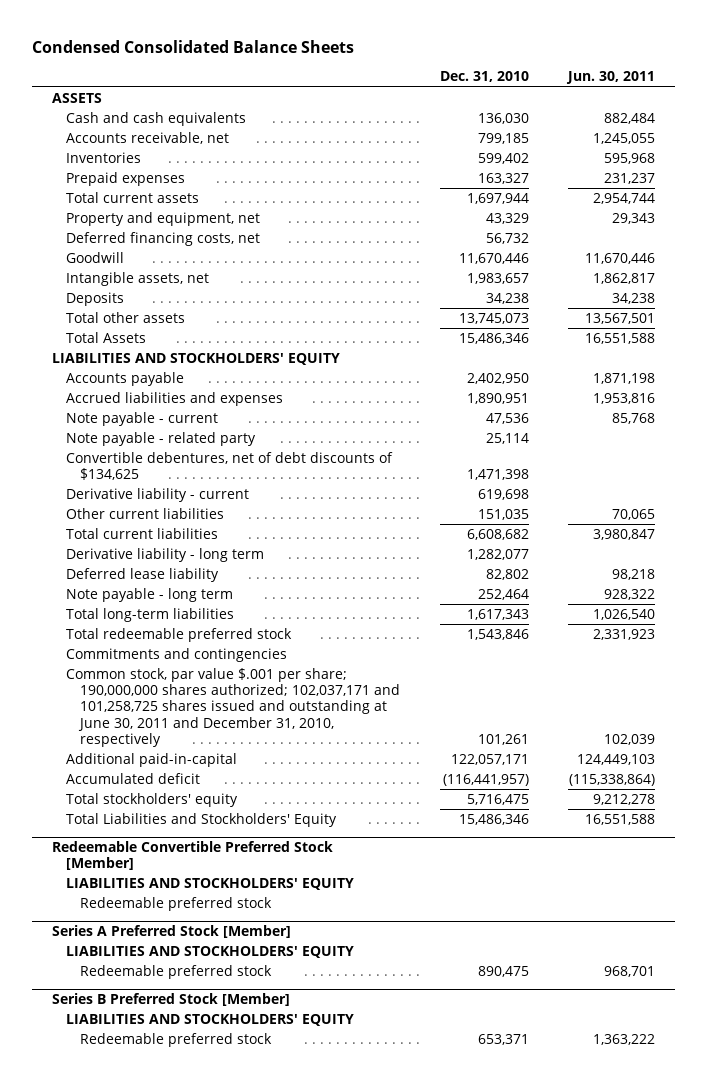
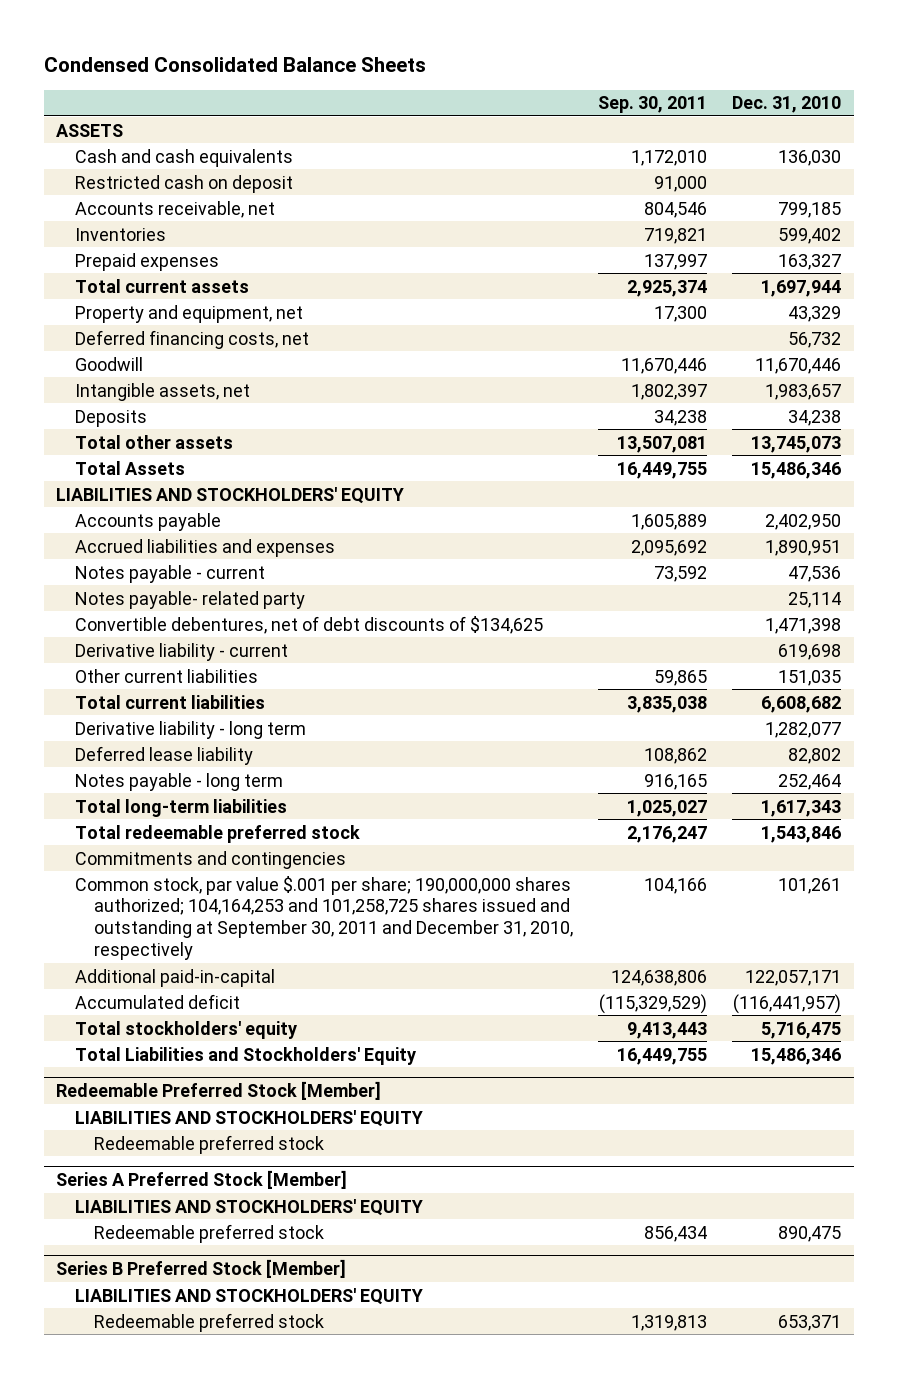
[566,71,656,85] Jun. 30, 2011 -> none
none -> [598,96,708,114] Sep. 30, 2011
none -> [75,174,294,193] Restricted cash on deposit
[65,411,218,426] Note payable - current -> [75,564,266,583] Notes payable - current
[65,431,256,446] Note payable - related party -> [75,590,306,609] Notes payable- related party
[65,587,233,602] Note payable - long term -> [75,772,284,791] Notes payable - long term
[65,667,400,748] Common stock, par value $.001 per share; 190,000,000 shares authorized; 102,037,171 and 101,258,725 shares issued and outstanding at June 30, 2011 and December 31, 2010, respectively -> [75,875,573,960] Common stock, par value $.001 per share; 190,000,000 shares authorized; 104,164,253 and 101,258,725 shares issued and outstanding at September 30, 2011 and December 31, 2010, respectively
[51,840,333,871] Redeemable Convertible Preferred Stock [Member] -> [56,1081,382,1101] Redeemable Preferred Stock [Member]

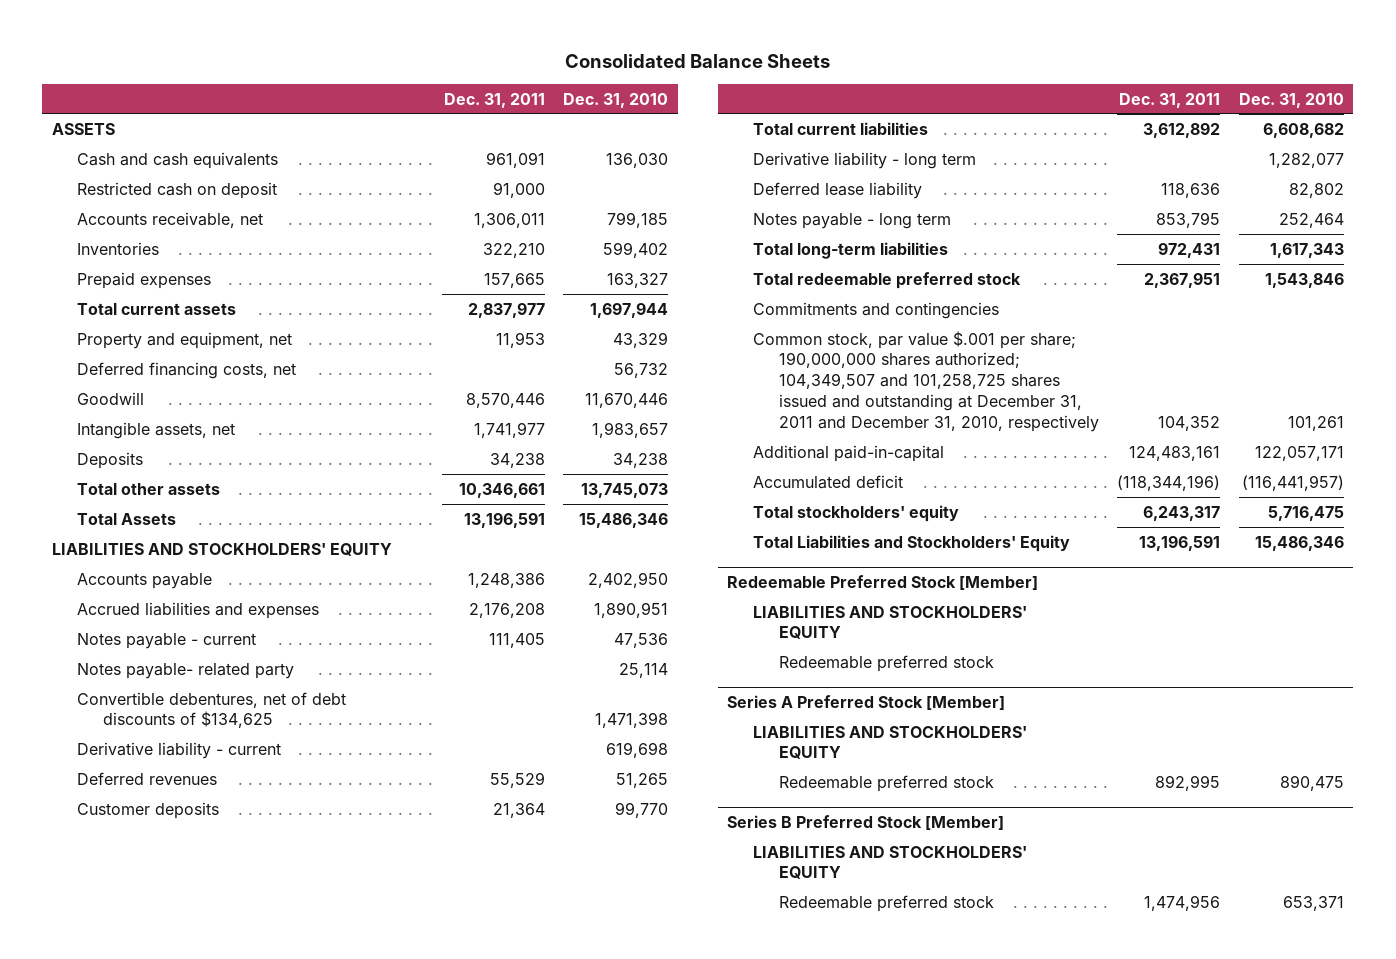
[43,56,426,72] Condensed Consolidated Balance Sheets -> [564,53,830,68] Consolidated Balance Sheets
[598,96,708,114] Sep. 30, 2011 -> none
none -> [443,92,545,108] Dec. 31, 2011
[75,668,259,683] Other current liabilities -> none
none -> [77,771,218,785] Deferred revenues
none -> [77,801,220,819] Customer deposits
[75,875,573,960] Common stock, par value $.001 per share; 190,000,000 shares authorized; 104,164,253 and 101,258,725 shares issued and outstanding at September 30, 2011 and December 31, 2010, respectively -> [753,330,1099,432] Common stock, par value $.001 per share; 190,000,000 shares authorized; 104,349,507 and 101,258,725 shares issued and outstanding at December 31, 2011 and December 31, 2010, respectively

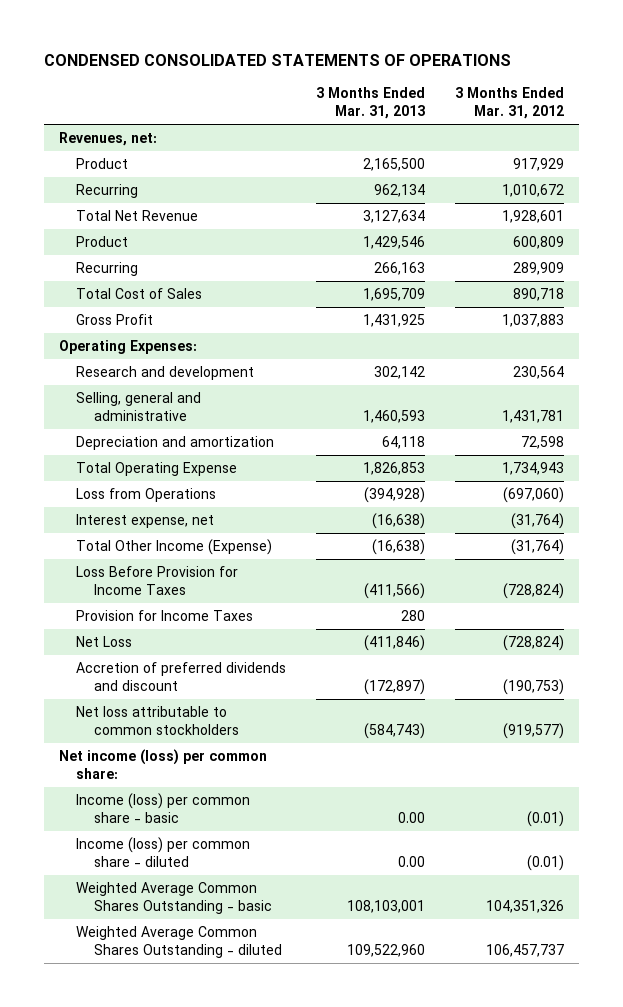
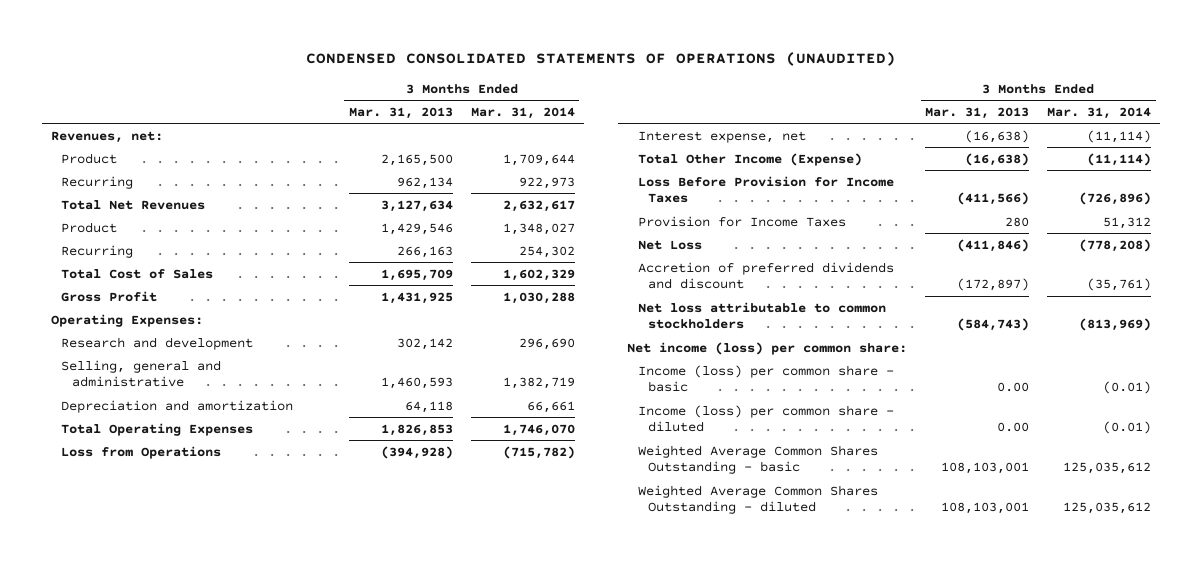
[44,53,512,66] CONDENSED CONSOLIDATED STATEMENTS OF OPERATIONS -> [306,52,897,67] CONDENSED CONSOLIDATED STATEMENTS OF OPERATIONS (UNAUDITED)
[454,87,564,120] 3 Months Ended Mar. 31, 2012 -> none
none -> [470,106,575,119] Mar. 31, 2014
[76,210,199,222] Total Net Revenue -> [61,199,206,210] Total Net Revenues
[76,462,238,477] Total Operating Expense -> [61,422,254,436] Total Operating Expenses
[347,944,426,958] 109,522,960 -> [941,502,1030,515] 108,103,001

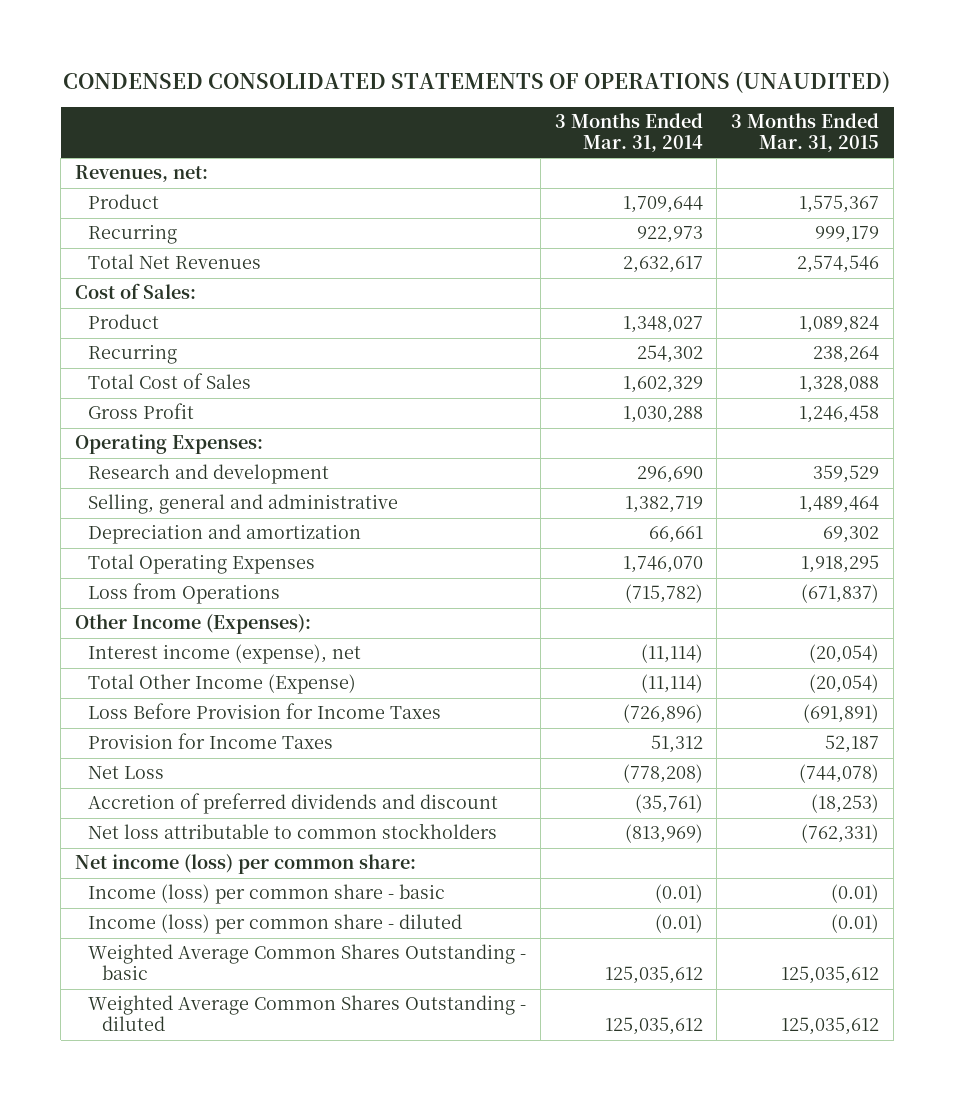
[348,106,453,119] Mar. 31, 2013 -> none
none -> [731,113,880,153] 3 Months Ended Mar. 31, 2015
none -> [74,283,196,300] Cost of Sales:
none -> [74,614,311,635] Other Income (Expenses):
[637,130,806,143] Interest expense, net -> [88,644,362,665] Interest income (expense), net

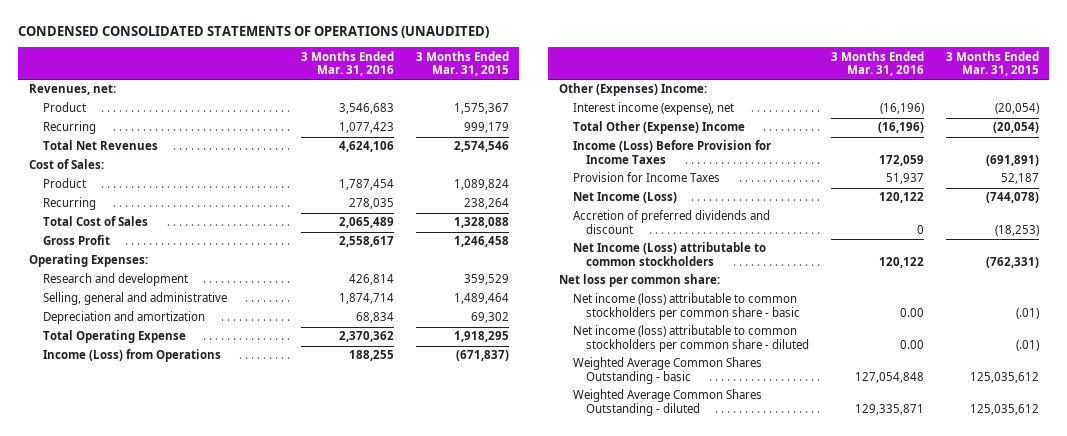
[554,113,703,153] 3 Months Ended Mar. 31, 2014 -> none
none -> [300,50,394,77] 3 Months Ended Mar. 31, 2016
[88,554,316,575] Total Operating Expenses -> [42,330,186,344] Total Operating Expense
[88,583,281,605] Loss from Operations -> [42,349,221,363] Income (Loss) from Operations
[74,614,311,635] Other Income (Expenses): -> [558,83,707,97] Other (Expenses) Income:
[88,674,357,695] Total Other Income (Expense) -> [572,121,745,135] Total Other (Expense) Income
[88,703,442,720] Loss Before Provision for Income Taxes -> [572,140,771,164] Income (Loss) Before Provision for Income Taxes
[88,766,165,780] Net Loss -> [572,192,677,204] Net Income (Loss)
[88,823,498,840] Net loss attributable to common stockholders -> [572,242,766,266] Net Income (Loss) attributable to common stockholders
[74,854,416,875] Net income (loss) per common share: -> [558,274,720,288] Net loss per common share:
[88,884,446,905] Income (loss) per common share - basic -> [572,293,801,320] Net income (loss) attributable to common stockholders per common share - basic
[831,884,880,904] (0.01) -> [1015,307,1039,319] (.01)
[88,914,463,935] Income (loss) per common share - diluted -> [572,325,810,352] Net income (loss) attributable to common stockholders per common share - diluted
[831,914,880,934] (0.01) -> [1015,339,1039,351] (.01)

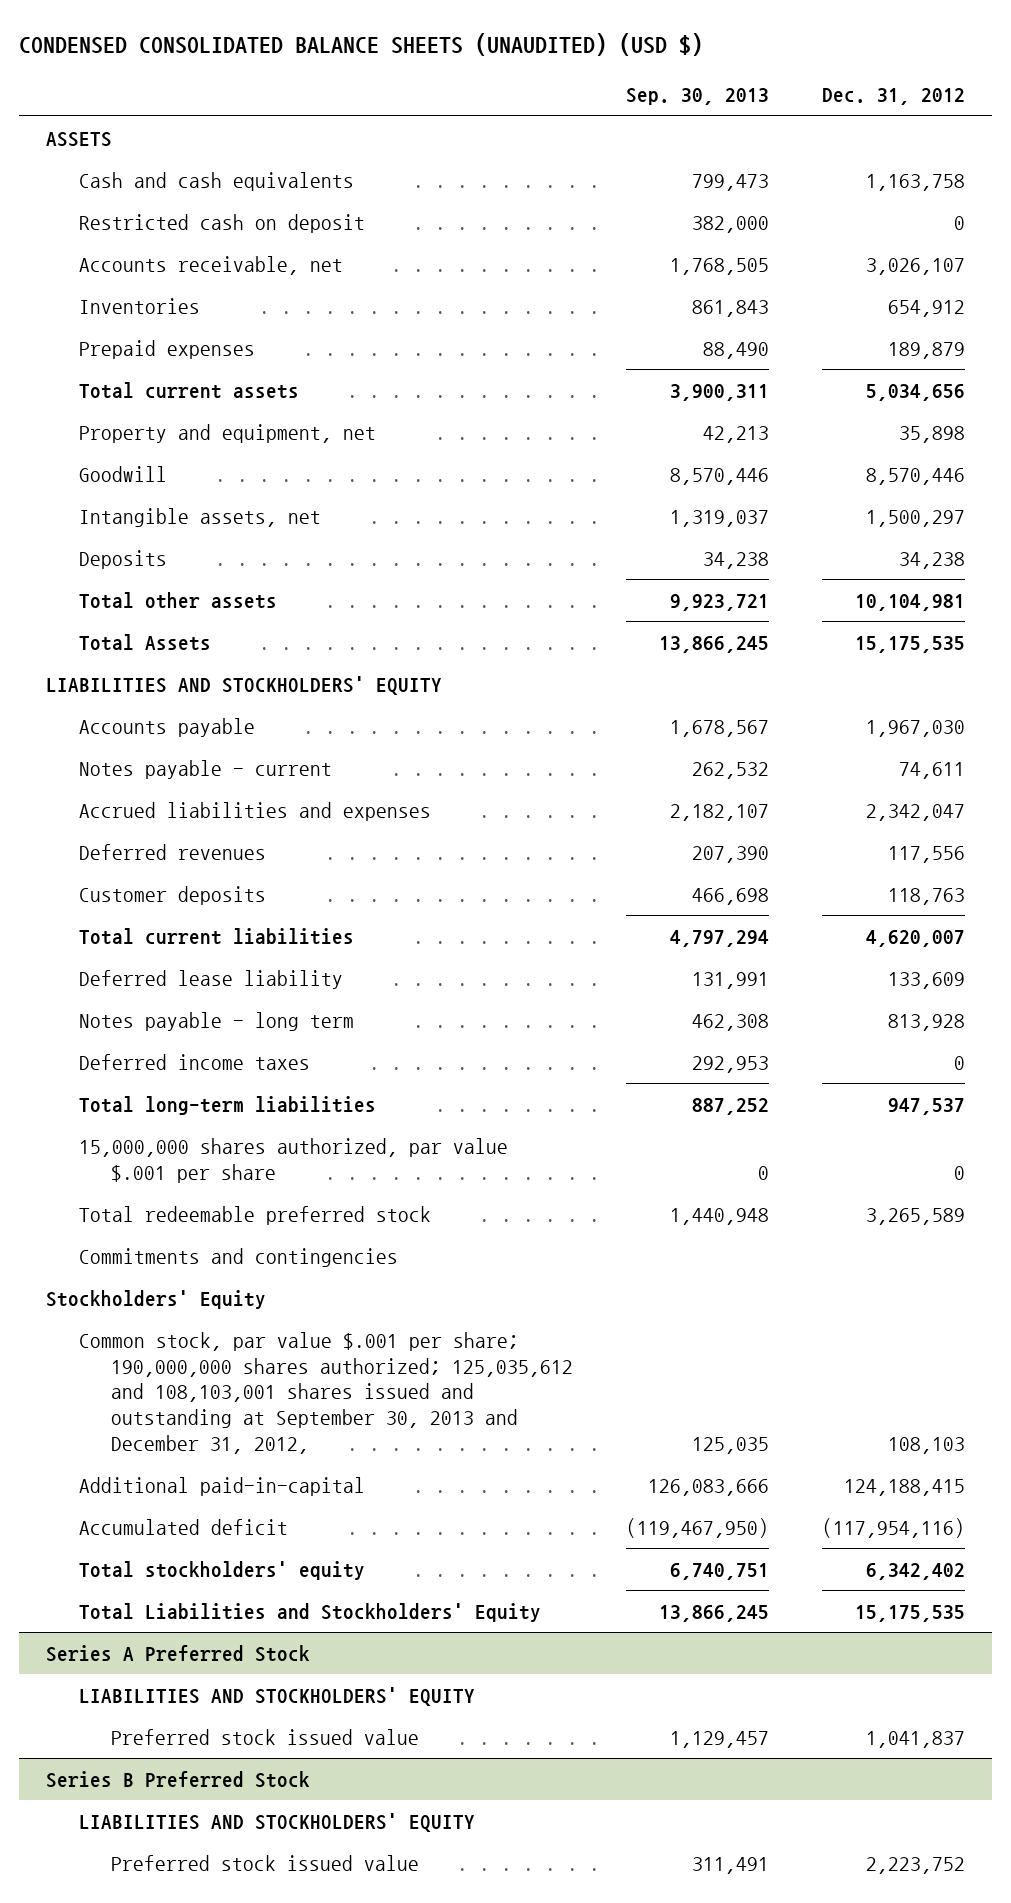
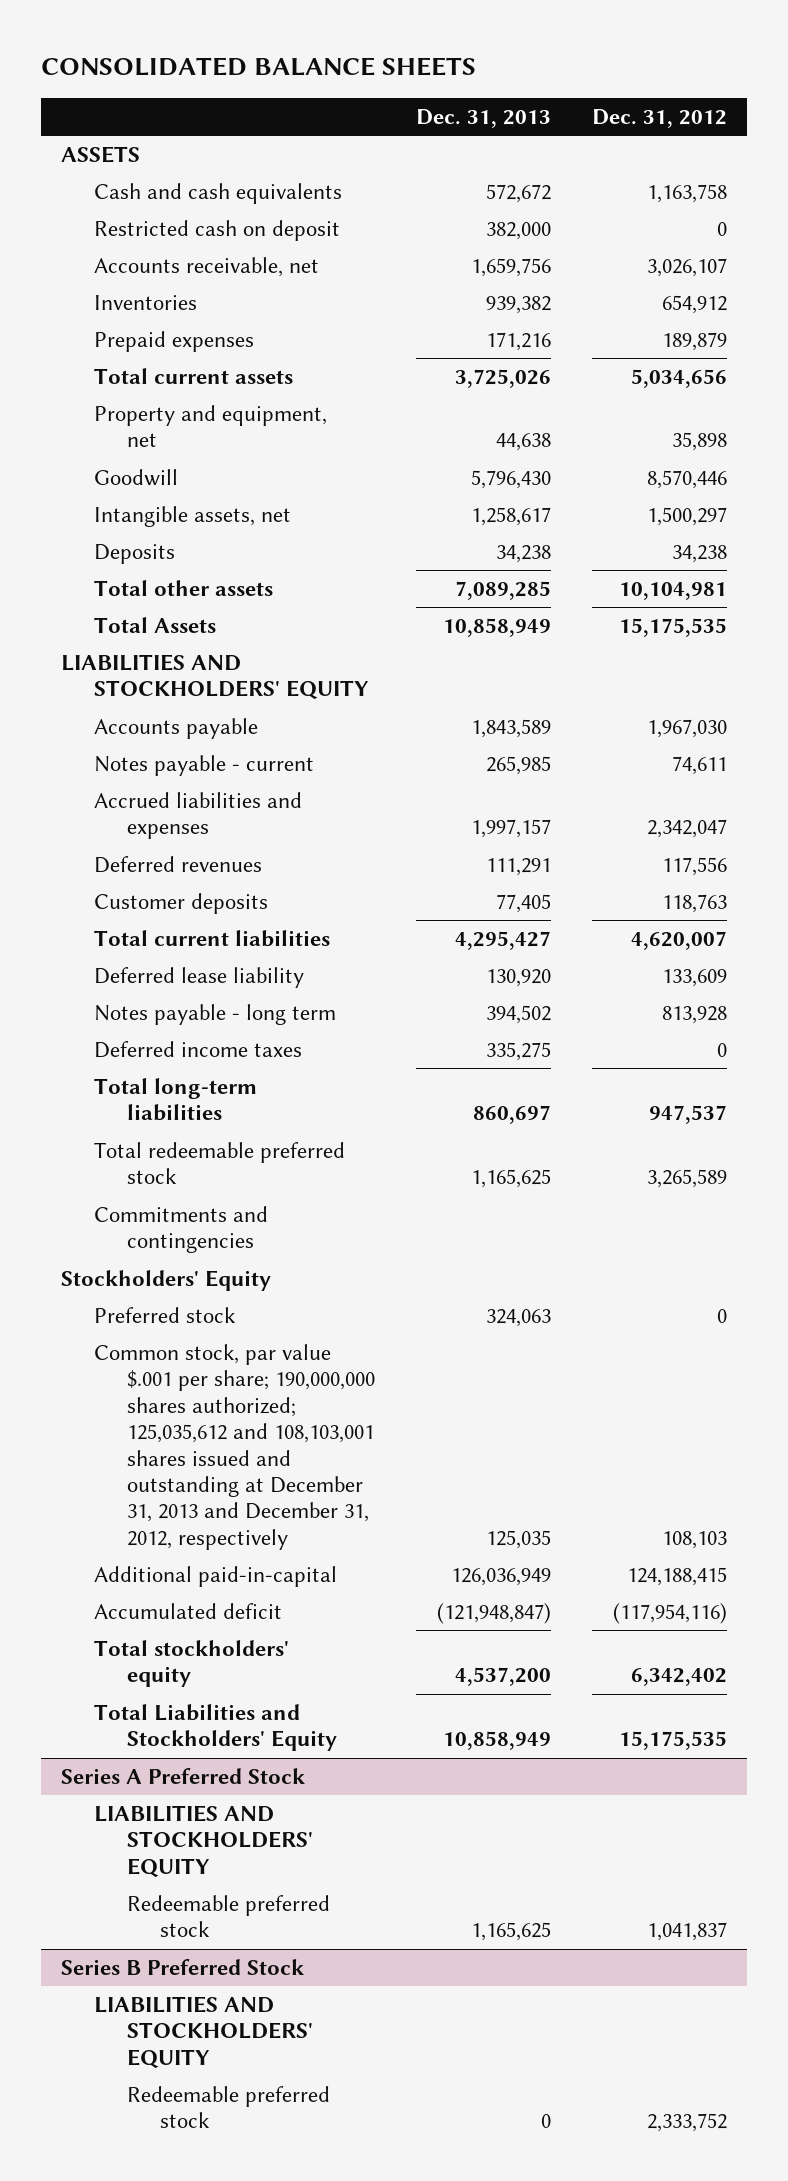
[19,33,704,57] CONDENSED CONSOLIDATED BALANCE SHEETS (UNAUDITED) (USD $) -> [40,57,476,77] CONSOLIDATED BALANCE SHEETS
[626,88,770,106] Sep. 30, 2013 -> none
none -> [415,108,551,128] Dec. 31, 2013
[78,1137,508,1183] 15,000,000 shares authorized, par value $.001 per share -> none
none -> [94,1306,237,1323] Preferred stock
[78,1331,574,1454] Common stock, par value $.001 per share; 190,000,000 shares authorized; 125,035,612 and 108,103,001 shares issued and outstanding at September 30, 2013 and December 31, 2012, -> [94,1343,376,1550] Common stock, par value $.001 per share; 190,000,000 shares authorized; 125,035,612 and 108,103,001 shares issued and outstanding at December 31, 2013 and December 31, 2012, respectively
[111,1728,420,1745] Preferred stock issued value -> [127,1894,331,1938] Redeemable preferred stock
[111,1854,420,1871] Preferred stock issued value -> none
none -> [127,2085,331,2129] Redeemable preferred stock

